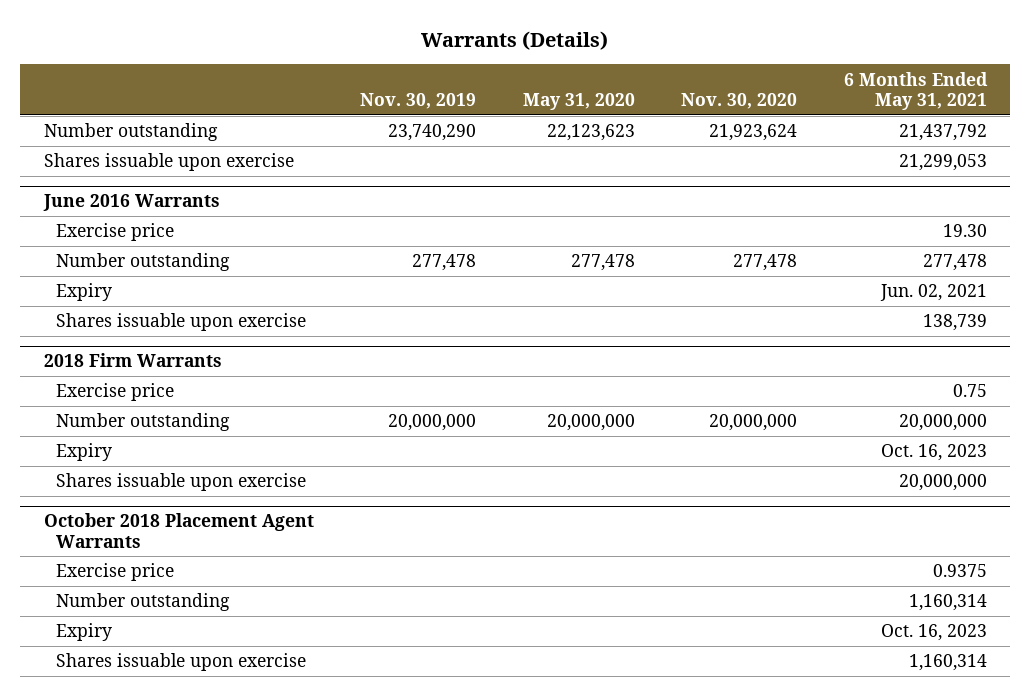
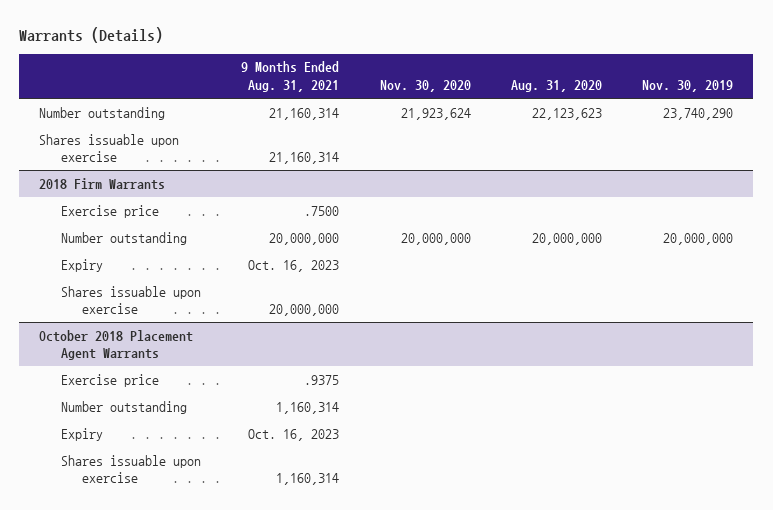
[522,92,635,110] May 31, 2020 -> none
[843,71,988,110] 6 Months Ended May 31, 2021 -> none
none -> [241,61,340,93] 9 Months Ended Aug. 31, 2021
none -> [510,80,602,93] Aug. 31, 2020
[42,194,220,212] June 2016 Warrants -> none
[56,223,175,242] Exercise price -> none
[56,253,231,272] Number outstanding -> none
[56,283,113,302] Expiry -> none
[56,313,307,332] Shares issuable upon exercise -> none

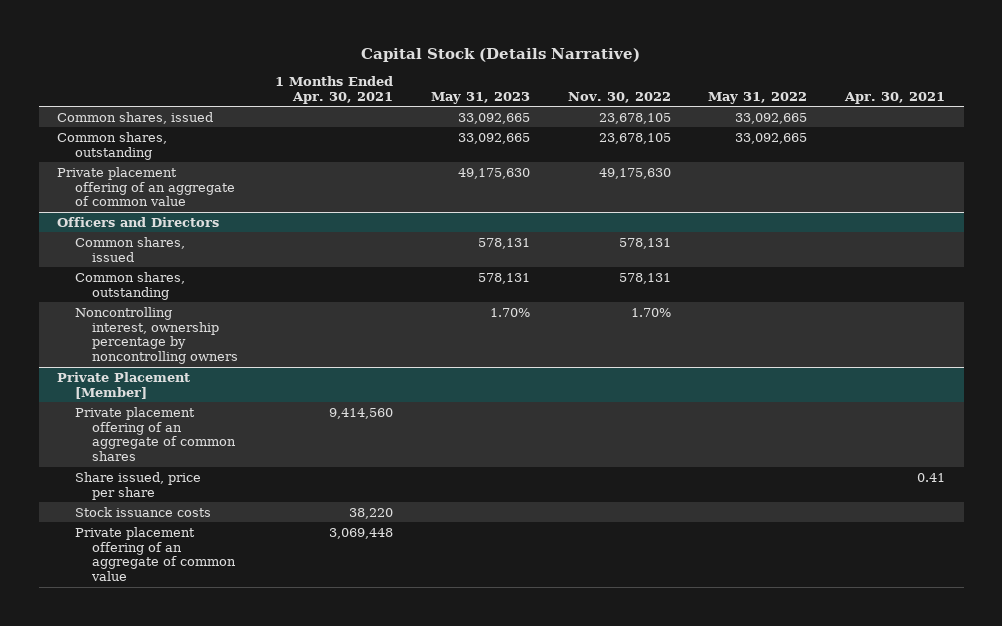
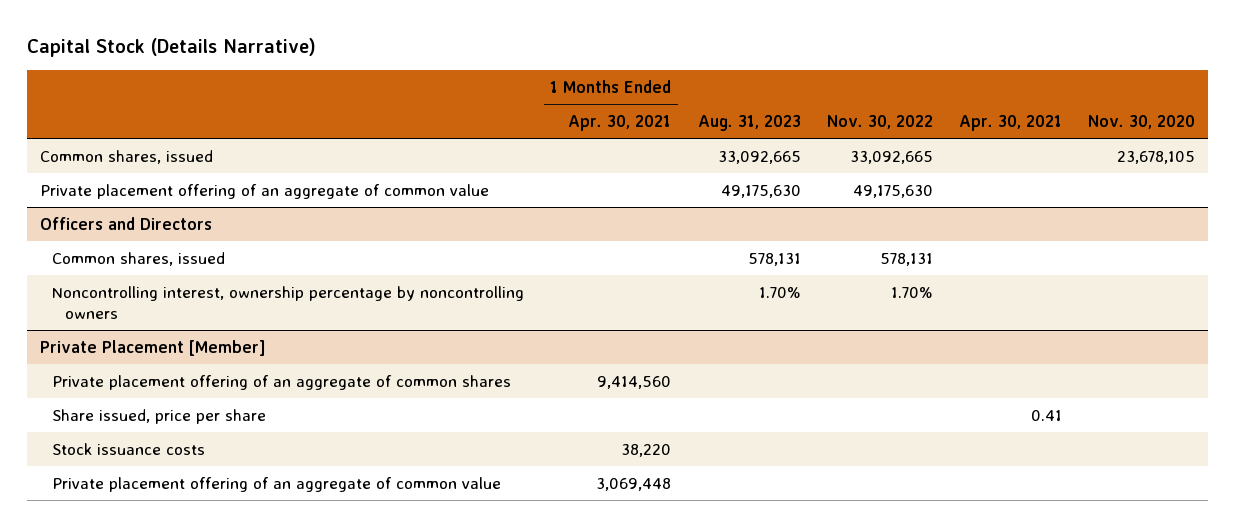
[431,92,531,105] May 31, 2023 -> none
[708,92,808,105] May 31, 2022 -> none
none -> [697,115,801,132] Aug. 31, 2023
none -> [1088,115,1196,130] Nov. 30, 2020
[57,131,168,160] Common shares, outstanding -> none
[598,112,671,124] 23,678,105 -> [849,150,933,164] 33,092,665
[74,271,185,300] Common shares, outstanding -> none

